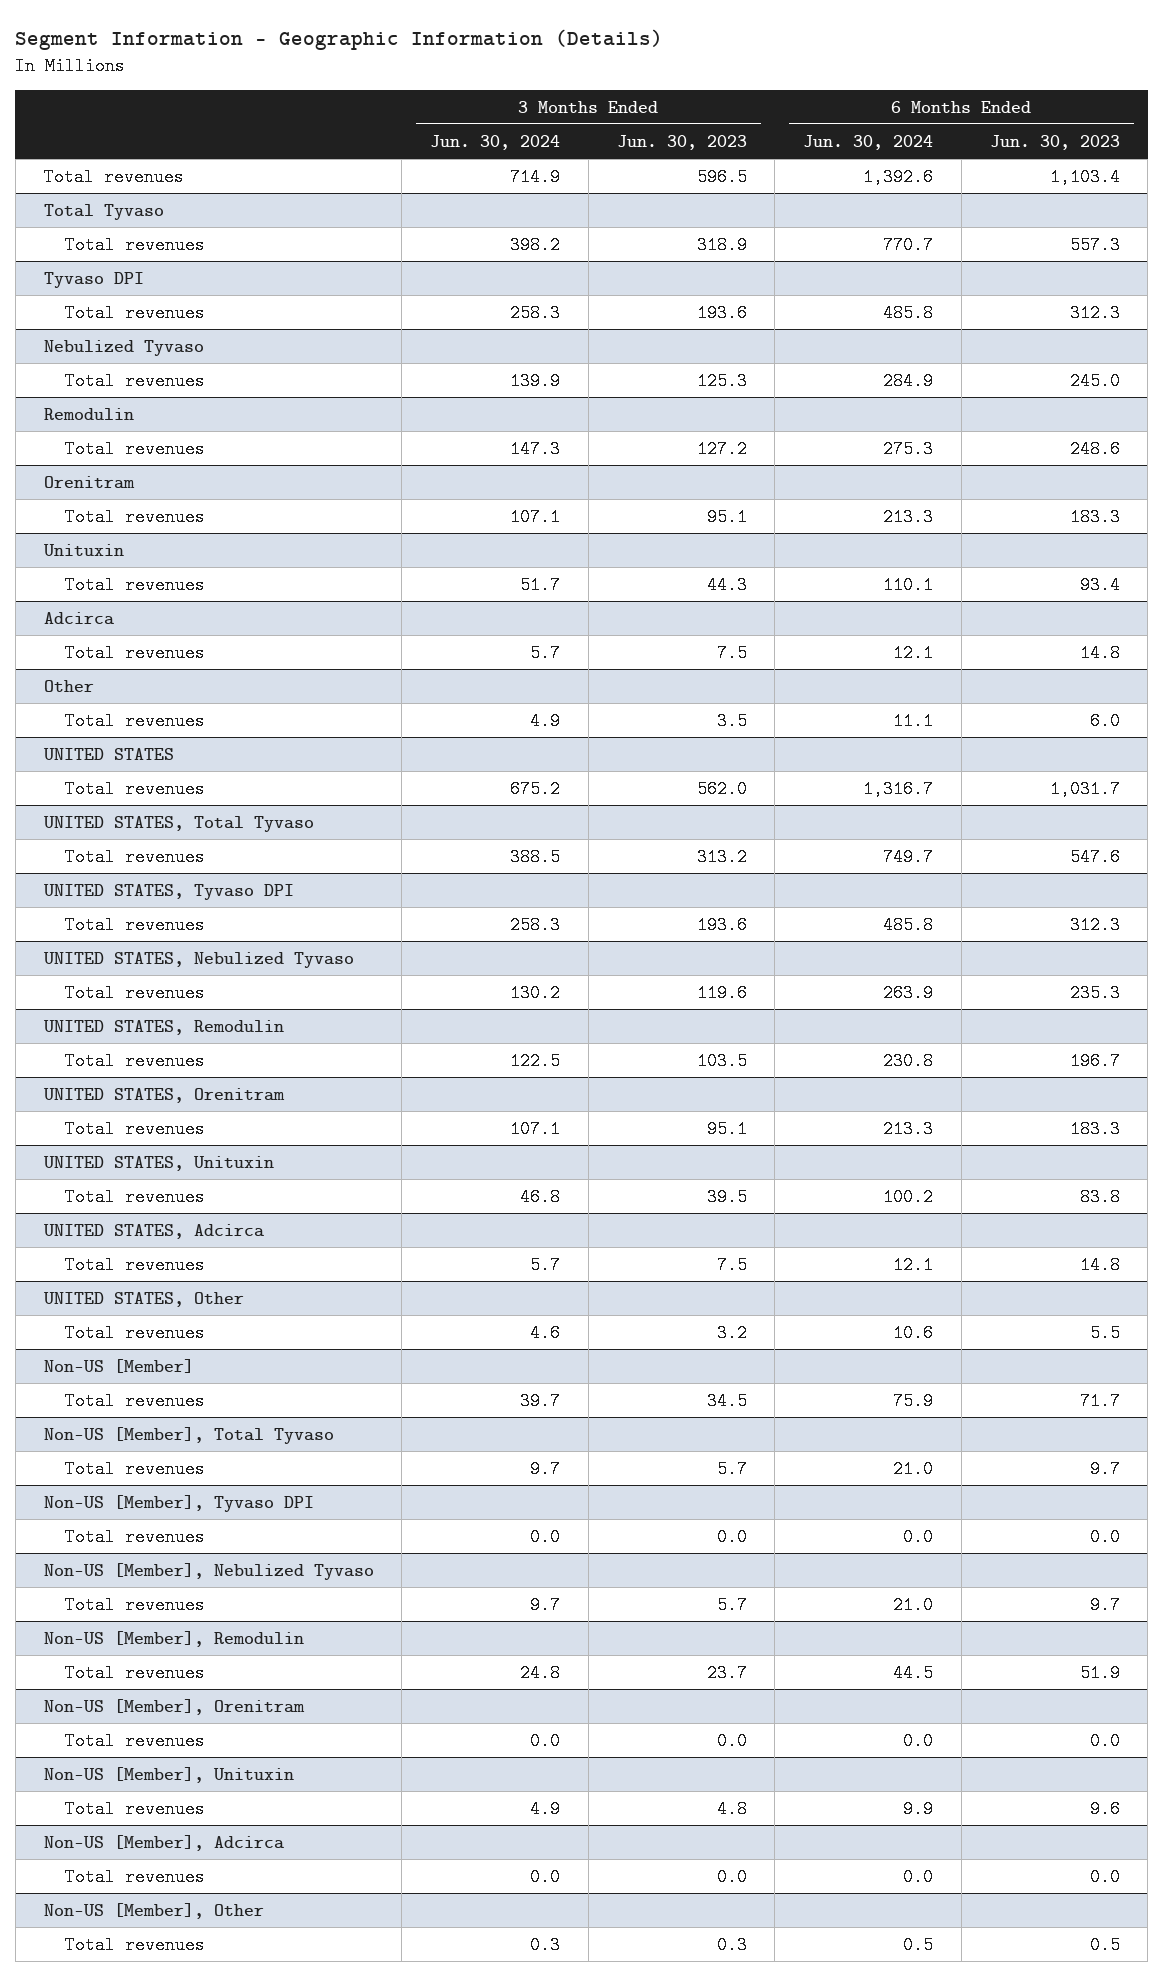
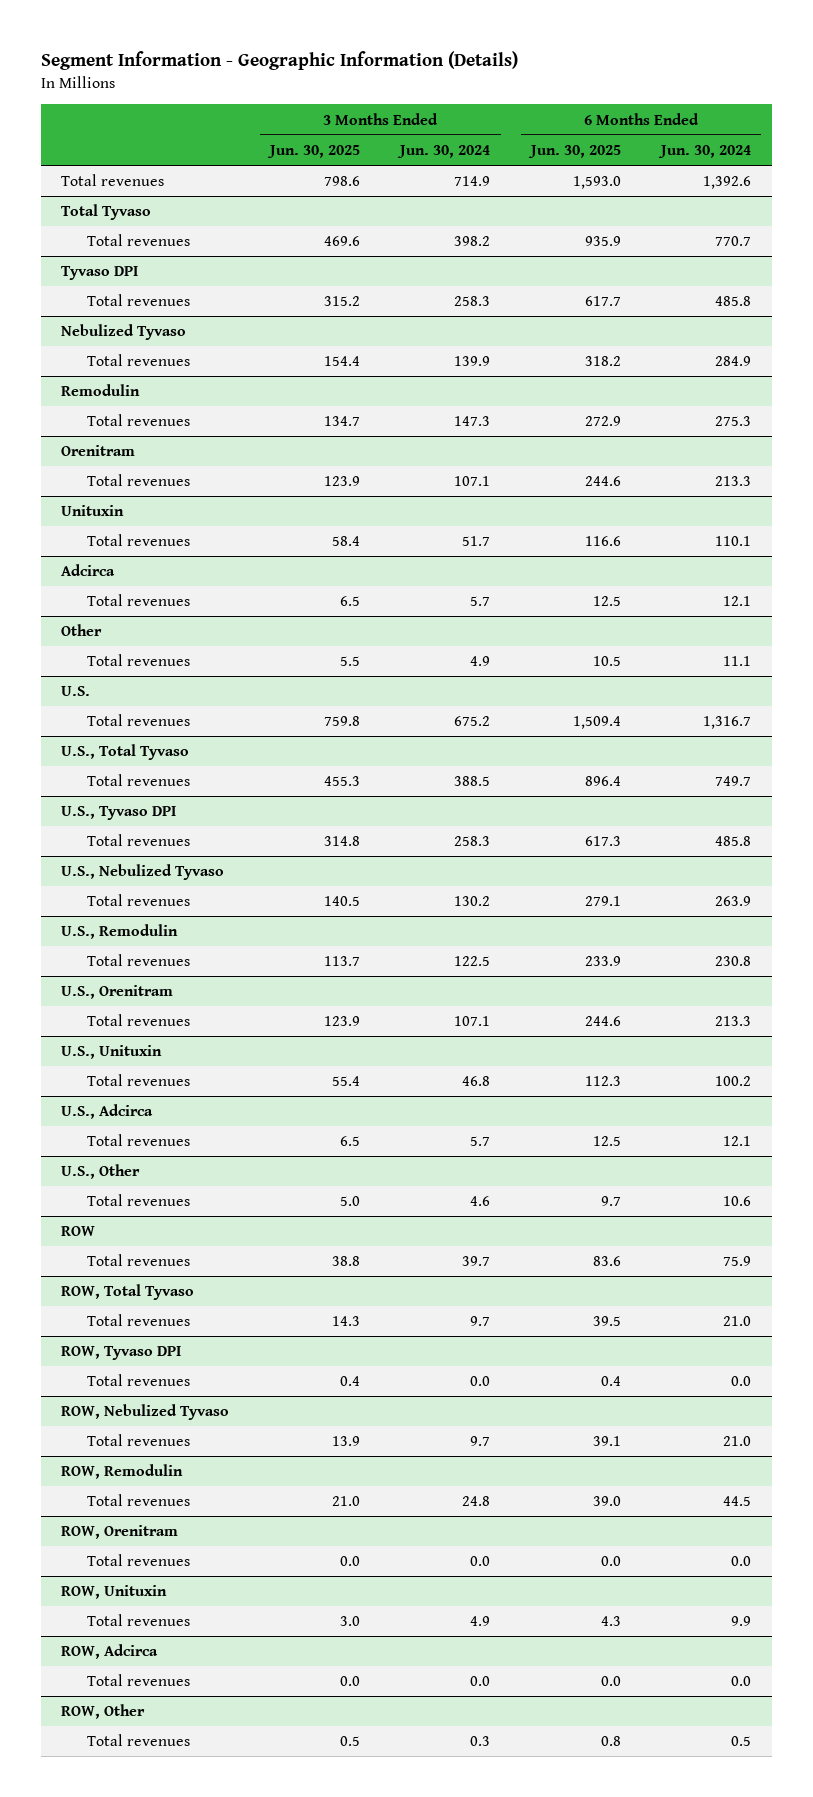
[616,134,747,150] Jun. 30, 2023 -> none
[989,134,1120,150] Jun. 30, 2023 -> none
none -> [266,145,360,159] Jun. 30, 2025
none -> [527,145,621,159] Jun. 30, 2025
[42,747,174,760] UNITED STATES -> [61,686,91,697] U.S.
[42,815,314,832] UNITED STATES, Total Tyvaso -> none
none -> [61,744,190,761] U.S., Total Tyvaso
[42,883,294,900] UNITED STATES, Tyvaso DPI -> none
none -> [61,806,177,821] U.S., Tyvaso DPI
[42,951,354,968] UNITED STATES, Nebulized Tyvaso -> none
none -> [61,864,225,881] U.S., Nebulized Tyvaso
[42,1019,284,1035] UNITED STATES, Remodulin -> none
none -> [61,924,179,940] U.S., Remodulin
[42,1087,285,1103] UNITED STATES, Orenitram -> none
none -> [61,985,174,1000] U.S., Orenitram
[42,1155,274,1171] UNITED STATES, Unituxin -> none
none -> [61,1045,163,1060] U.S., Unituxin
[42,1223,264,1239] UNITED STATES, Adcirca -> none
none -> [61,1104,154,1120] U.S., Adcirca
[42,1291,244,1307] UNITED STATES, Other -> none
none -> [61,1164,141,1180] U.S., Other
[43,1358,194,1373] Non-US [Member] -> [61,1226,96,1237] ROW
[43,1426,334,1444] Non-US [Member], Total Tyvaso -> none
none -> [61,1284,195,1301] ROW, Total Tyvaso
[43,1494,314,1512] Non-US [Member], Tyvaso DPI -> none
none -> [61,1346,182,1361] ROW, Tyvaso DPI
[43,1562,374,1580] Non-US [Member], Nebulized Tyvaso -> none
none -> [61,1404,230,1421] ROW, Nebulized Tyvaso
[43,1630,304,1647] Non-US [Member], Remodulin -> none
none -> [61,1464,184,1480] ROW, Remodulin
[43,1698,305,1715] Non-US [Member], Orenitram -> none
none -> [61,1525,179,1540] ROW, Orenitram
[43,1766,294,1783] Non-US [Member], Unituxin -> none
none -> [61,1585,168,1600] ROW, Unituxin
[43,1834,284,1851] Non-US [Member], Adcirca -> none
none -> [61,1644,159,1660] ROW, Adcirca
[43,1902,264,1919] Non-US [Member], Other -> none
none -> [61,1704,146,1720] ROW, Other

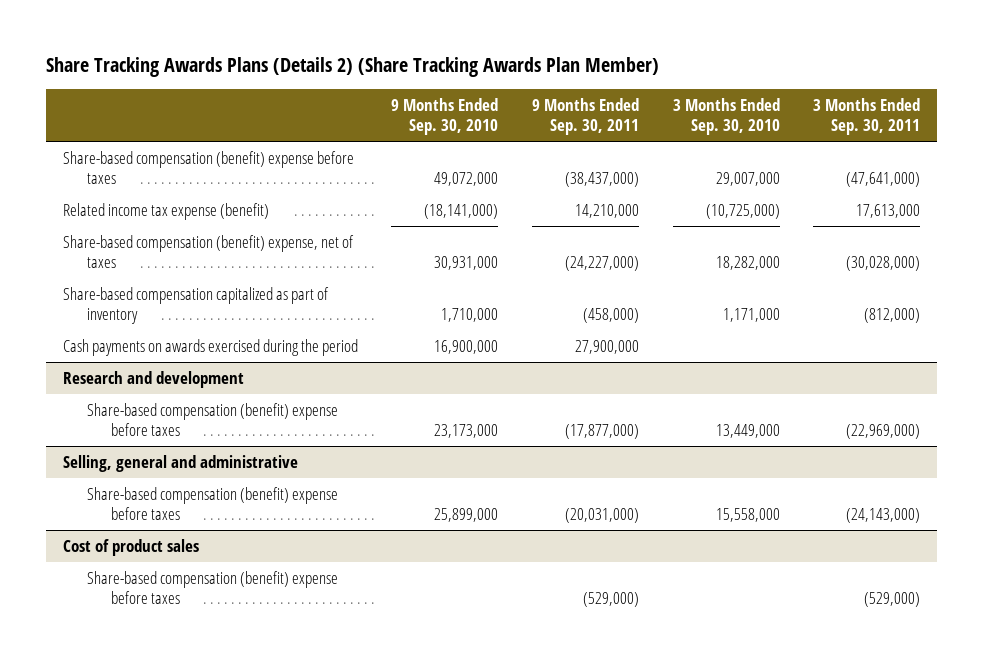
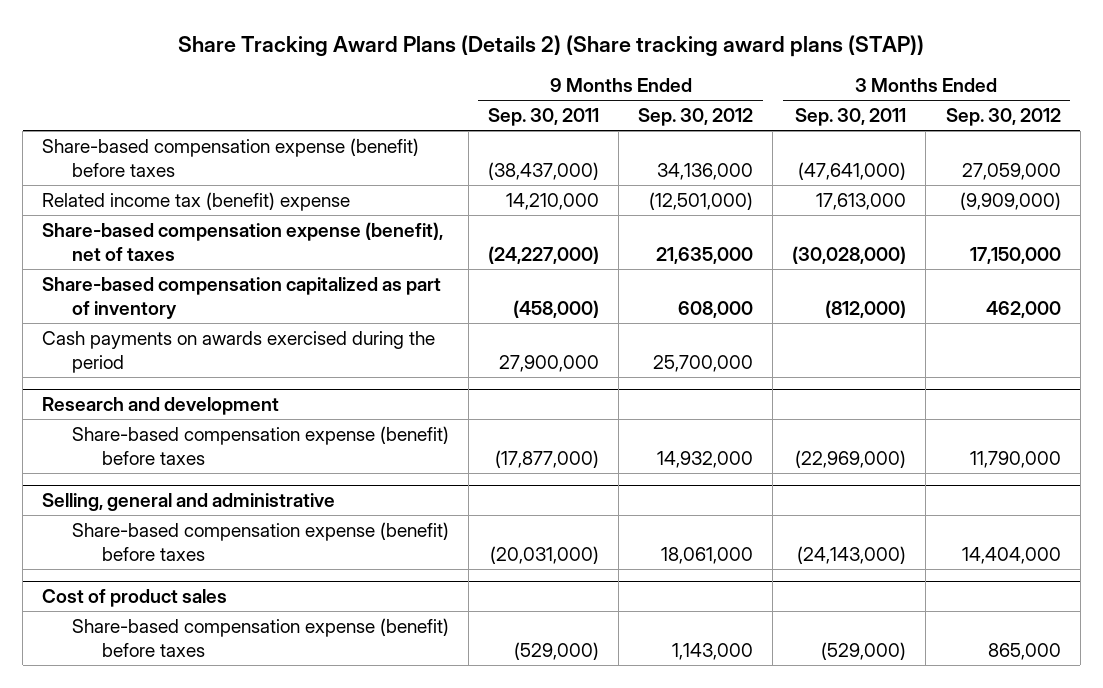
[45,57,659,78] Share Tracking Awards Plans (Details 2) (Share Tracking Awards Plan Member) -> [178,34,925,57] Share Tracking Award Plans (Details 2) (Share tracking award plans (STAP))
[391,97,499,136] 9 Months Ended Sep. 30, 2010 -> none
[672,97,780,136] 3 Months Ended Sep. 30, 2010 -> none
none -> [638,108,754,127] Sep. 30, 2012
none -> [945,108,1061,127] Sep. 30, 2012
[62,150,354,185] Share-based compensation (benefit) expense before taxes -> [42,137,420,177] Share-based compensation expense (benefit) before taxes
[62,202,269,220] Related income tax expense (benefit) -> [42,191,351,211] Related income tax (benefit) expense
[62,234,354,269] Share-based compensation (benefit) expense, net of taxes -> [42,221,444,261] Share-based compensation expense (benefit), net of taxes
[86,402,338,437] Share-based compensation (benefit) expense before taxes -> [72,425,450,465] Share-based compensation expense (benefit) before taxes
[86,486,338,521] Share-based compensation (benefit) expense before taxes -> [72,521,450,561] Share-based compensation expense (benefit) before taxes
[86,570,338,605] Share-based compensation (benefit) expense before taxes -> [72,617,450,657] Share-based compensation expense (benefit) before taxes

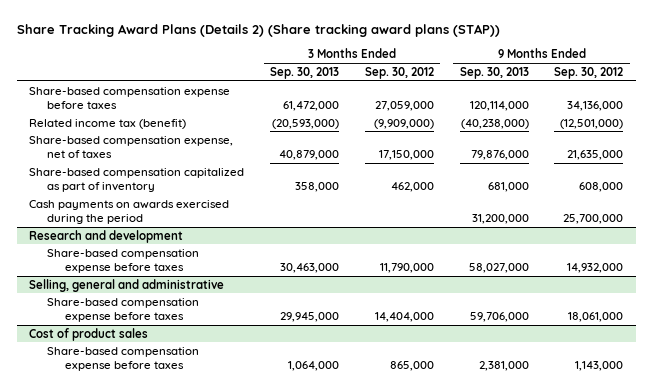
[488,108,600,127] Sep. 30, 2011 -> none
[795,108,907,127] Sep. 30, 2011 -> none
none -> [270,66,340,79] Sep. 30, 2013
none -> [459,66,529,79] Sep. 30, 2013
[42,137,420,177] Share-based compensation expense (benefit) before taxes -> [29,86,231,110] Share-based compensation expense before taxes
[42,191,351,211] Related income tax (benefit) expense -> [29,118,187,129] Related income tax (benefit)
[42,221,444,261] Share-based compensation expense (benefit), net of taxes -> [29,135,234,159] Share-based compensation expense, net of taxes
[72,425,450,465] Share-based compensation expense (benefit) before taxes -> [47,248,200,274] Share-based compensation expense before taxes
[72,521,450,561] Share-based compensation expense (benefit) before taxes -> [47,297,200,323] Share-based compensation expense before taxes
[72,617,450,657] Share-based compensation expense (benefit) before taxes -> [47,346,200,372] Share-based compensation expense before taxes

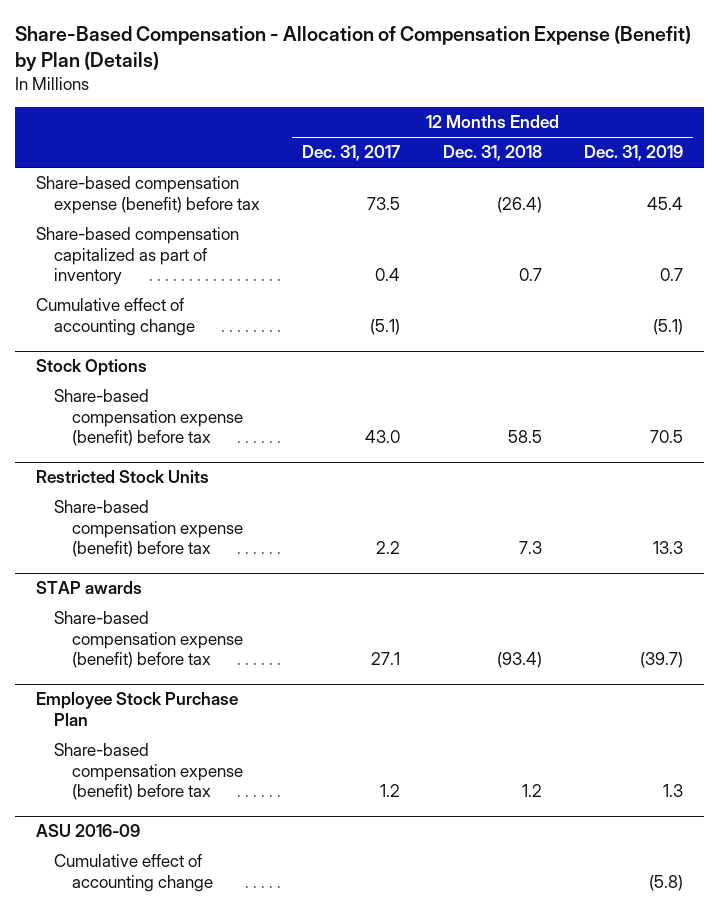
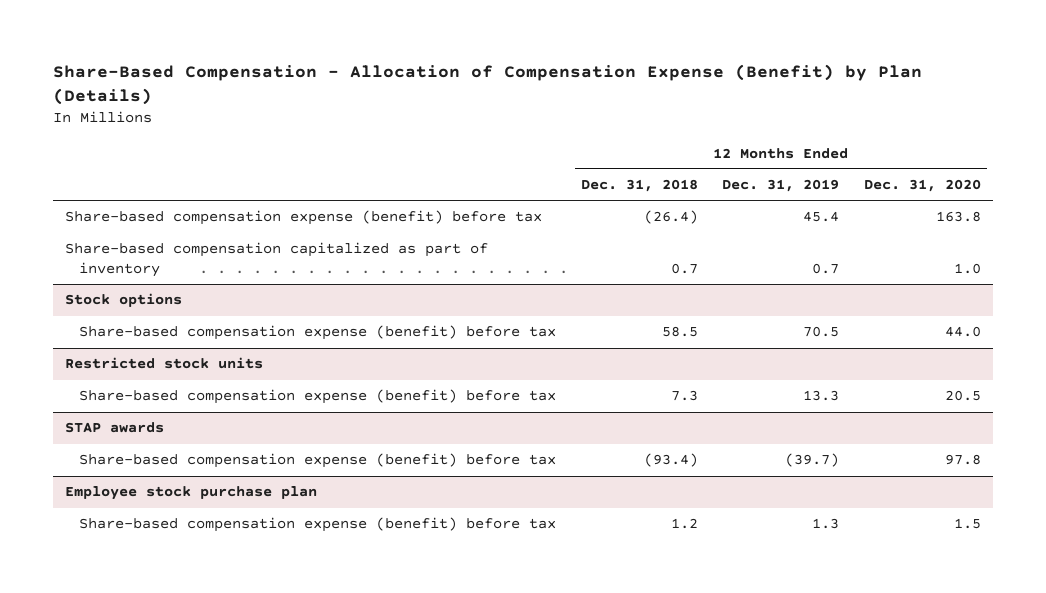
[302,145,401,162] Dec. 31, 2017 -> none
none -> [864,179,982,193] Dec. 31, 2020
[36,298,196,336] Cumulative effect of accounting change -> none
[36,359,148,377] Stock Options -> [64,293,182,308] Stock options
[36,470,210,484] Restricted Stock Units -> [64,357,263,370] Restricted stock units
[36,692,239,726] Employee Stock Purchase Plan -> [64,486,317,501] Employee stock purchase plan
[36,824,141,838] ASU 2016-09 -> none
[54,854,214,892] Cumulative effect of accounting change -> none

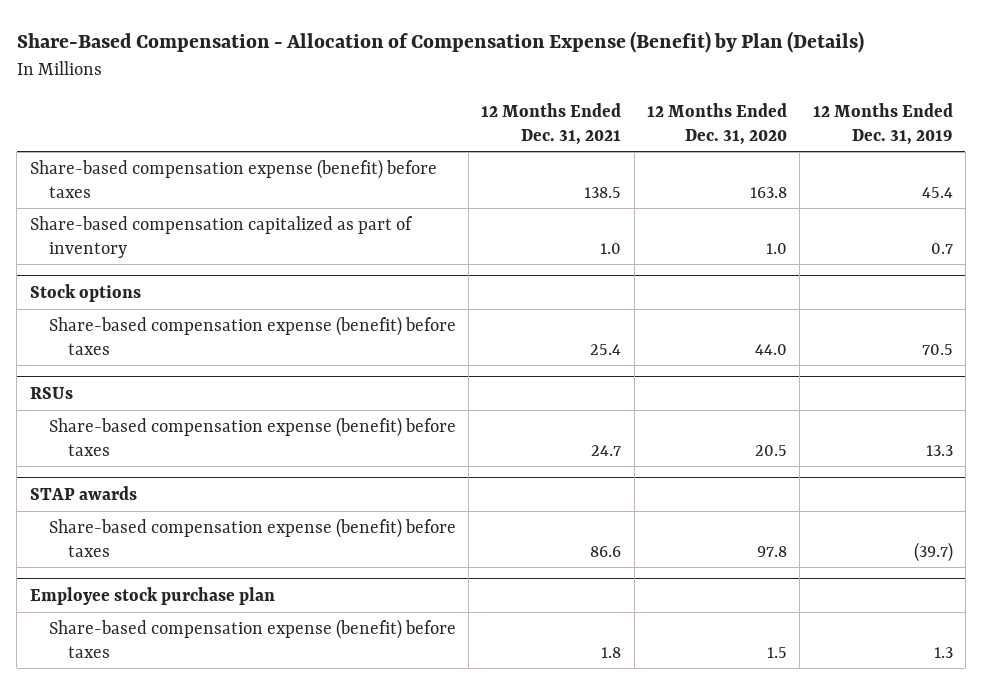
[580,179,698,193] Dec. 31, 2018 -> none
none -> [481,103,622,145] 12 Months Ended Dec. 31, 2021
[64,210,542,226] Share-based compensation expense (benefit) before tax -> [29,159,437,198] Share-based compensation expense (benefit) before taxes
[79,325,557,341] Share-based compensation expense (benefit) before tax -> [48,316,456,355] Share-based compensation expense (benefit) before taxes
[64,357,263,370] Restricted stock units -> [29,386,73,399] RSUs
[79,389,557,405] Share-based compensation expense (benefit) before tax -> [48,417,456,456] Share-based compensation expense (benefit) before taxes
[79,453,557,469] Share-based compensation expense (benefit) before tax -> [48,518,456,557] Share-based compensation expense (benefit) before taxes
[79,517,557,533] Share-based compensation expense (benefit) before tax -> [48,619,456,658] Share-based compensation expense (benefit) before taxes

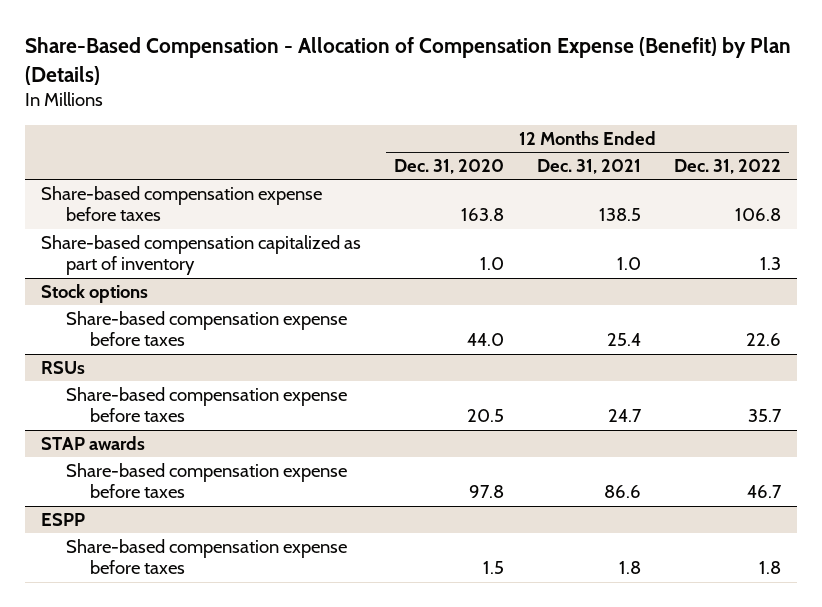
[812,103,953,145] 12 Months Ended Dec. 31, 2019 -> none
none -> [673,159,781,175] Dec. 31, 2022
[29,159,437,198] Share-based compensation expense (benefit) before taxes -> [41,186,323,222] Share-based compensation expense before taxes
[48,316,456,355] Share-based compensation expense (benefit) before taxes -> [65,311,347,347] Share-based compensation expense before taxes
[48,417,456,456] Share-based compensation expense (benefit) before taxes -> [65,387,347,423] Share-based compensation expense before taxes
[48,518,456,557] Share-based compensation expense (benefit) before taxes -> [65,463,347,499] Share-based compensation expense before taxes
[29,586,275,605] Employee stock purchase plan -> [41,513,86,527] ESPP
[48,619,456,658] Share-based compensation expense (benefit) before taxes -> [65,539,347,575] Share-based compensation expense before taxes

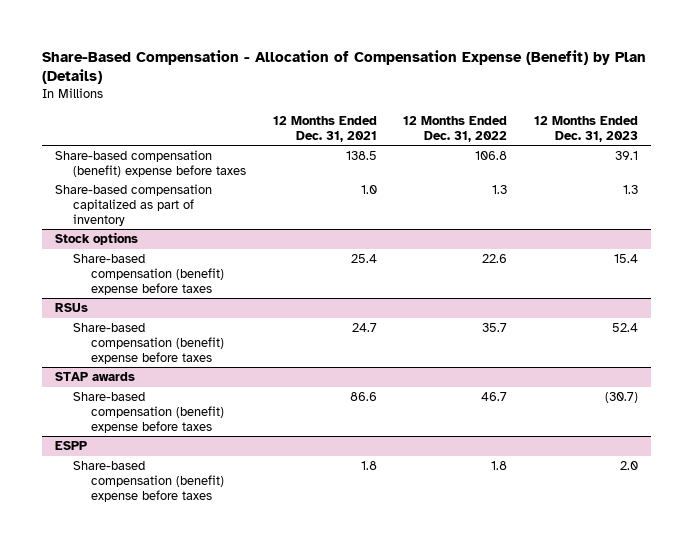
[394,159,505,175] Dec. 31, 2020 -> none
none -> [533,115,638,142] 12 Months Ended Dec. 31, 2023
[41,186,323,222] Share-based compensation expense before taxes -> [55,150,247,177] Share-based compensation (benefit) expense before taxes
[65,311,347,347] Share-based compensation expense before taxes -> [73,254,225,295] Share-based compensation (benefit) expense before taxes
[65,387,347,423] Share-based compensation expense before taxes -> [73,323,225,364] Share-based compensation (benefit) expense before taxes
[65,463,347,499] Share-based compensation expense before taxes -> [73,392,225,433] Share-based compensation (benefit) expense before taxes
[65,539,347,575] Share-based compensation expense before taxes -> [73,461,225,502] Share-based compensation (benefit) expense before taxes

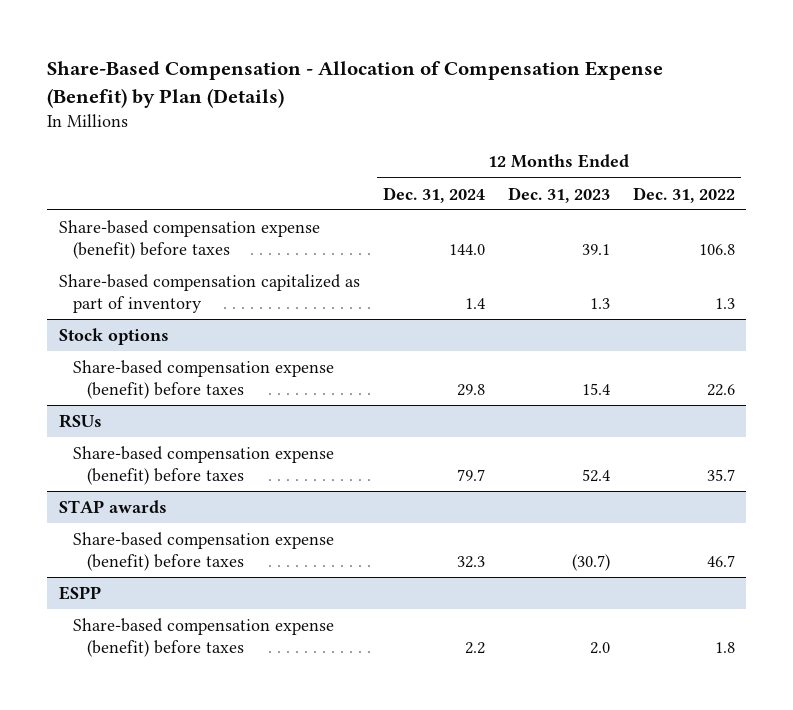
[272,115,377,142] 12 Months Ended Dec. 31, 2021 -> none
none -> [382,186,485,203] Dec. 31, 2024
[55,150,247,177] Share-based compensation (benefit) expense before taxes -> [58,220,320,259] Share-based compensation expense (benefit) before taxes
[73,254,225,295] Share-based compensation (benefit) expense before taxes -> [72,360,334,399] Share-based compensation expense (benefit) before taxes
[73,323,225,364] Share-based compensation (benefit) expense before taxes -> [72,446,334,485] Share-based compensation expense (benefit) before taxes
[73,392,225,433] Share-based compensation (benefit) expense before taxes -> [72,532,334,571] Share-based compensation expense (benefit) before taxes
[73,461,225,502] Share-based compensation (benefit) expense before taxes -> [72,618,334,657] Share-based compensation expense (benefit) before taxes

